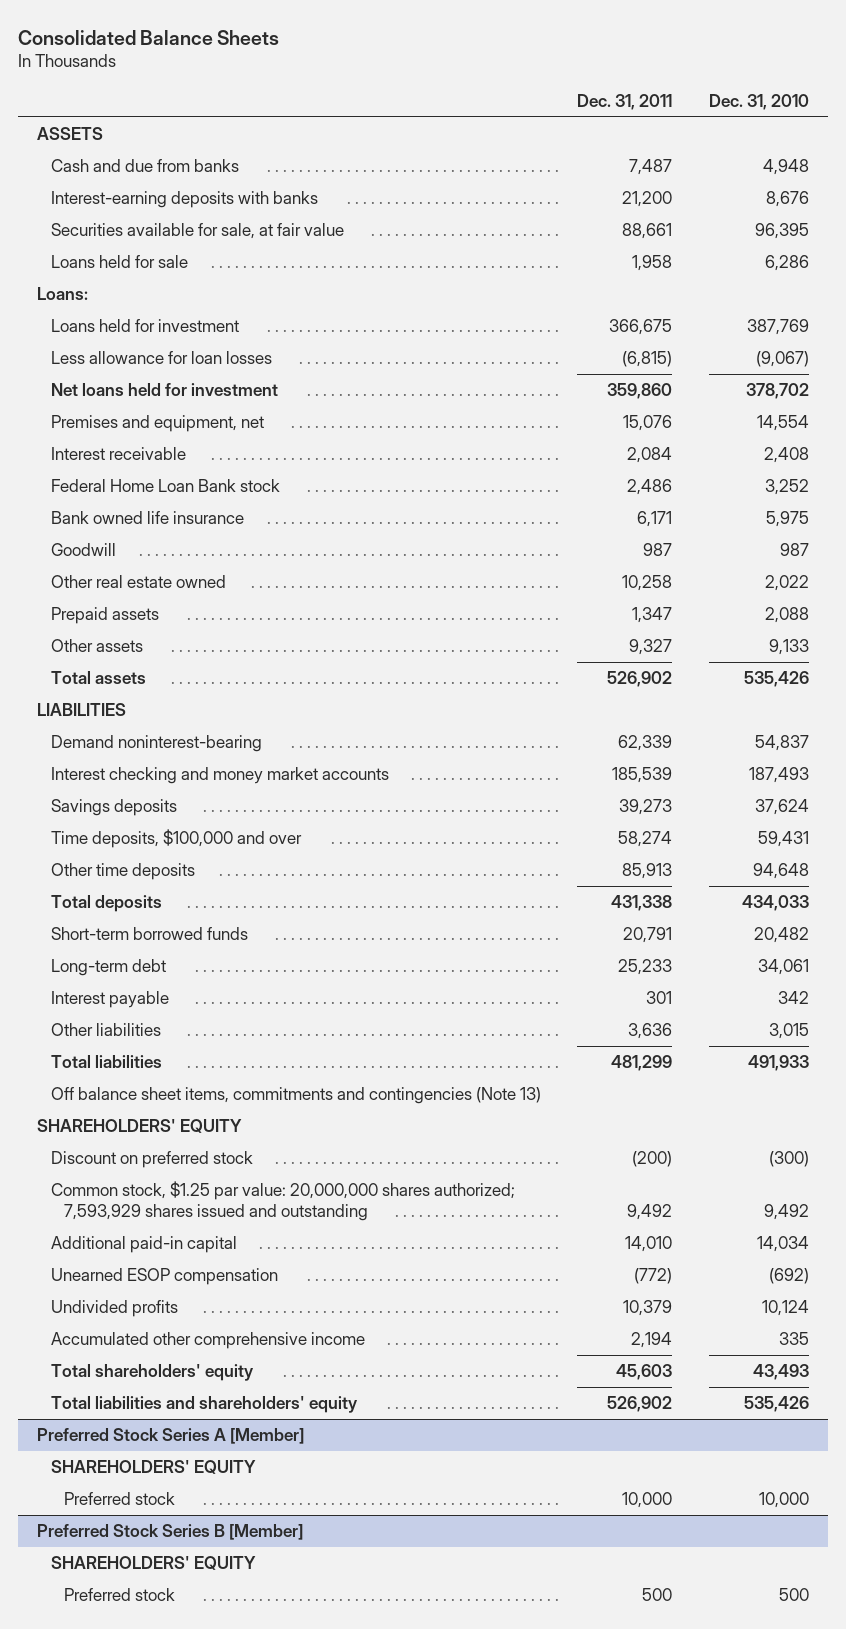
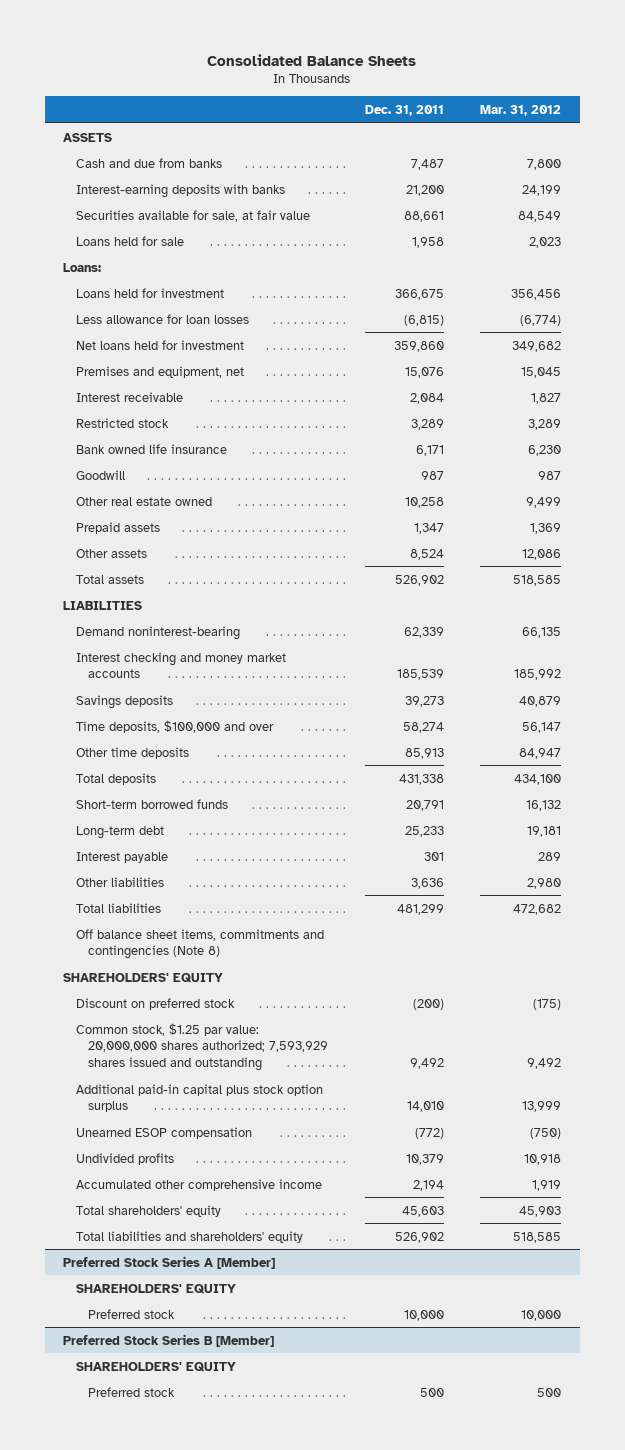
[709,93,810,110] Dec. 31, 2010 -> none
none -> [480,105,562,117] Mar. 31, 2012
[50,479,280,493] Federal Home Loan Bank stock -> none
none -> [75,417,169,428] Restricted stock
[629,639,673,656] 9,327 -> [409,548,444,560] 8,524
[50,1087,541,1105] Off balance sheet items, commitments and contingencies (Note 13) -> [75,928,324,960] Off balance sheet items, commitments and contingencies (Note 8)
[50,1236,237,1254] Additional paid-in capital -> [75,1083,323,1113] Additional paid-in capital plus stock option surplus

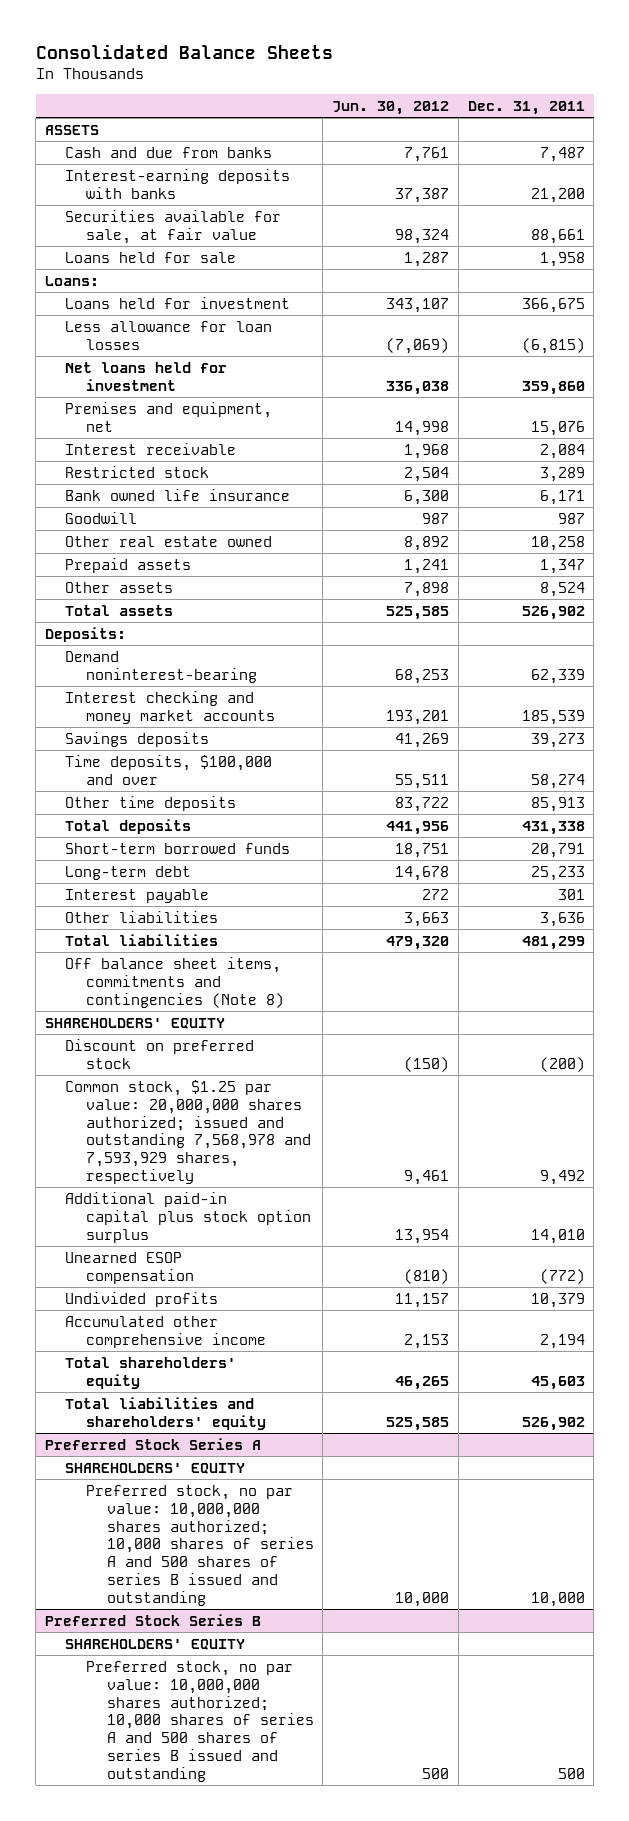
[480,105,562,117] Mar. 31, 2012 -> none
none -> [332,101,450,116] Jun. 30, 2012
[63,600,143,610] LIABILITIES -> none
none -> [44,626,126,642] Deposits:
[75,1022,328,1072] Common stock, $1.25 par value: 20,000,000 shares authorized; 7,593,929 shares issued and outstanding -> [65,1079,311,1185] Common stock, $1.25 par value: 20,000,000 shares authorized; issued and outstanding 7,568,978 and 7,593,929 shares, respectively
[63,1255,276,1269] Preferred Stock Series A [Member] -> [44,1437,261,1450] Preferred Stock Series A
[87,1308,175,1319] Preferred stock -> [85,1484,314,1606] Preferred stock, no par value: 10,000,000 shares authorized; 10,000 shares of series A and 500 shares of series B issued and outstanding
[63,1333,275,1347] Preferred Stock Series B [Member] -> [44,1613,261,1626] Preferred Stock Series B
[87,1386,175,1397] Preferred stock -> [85,1660,314,1782] Preferred stock, no par value: 10,000,000 shares authorized; 10,000 shares of series A and 500 shares of series B issued and outstanding

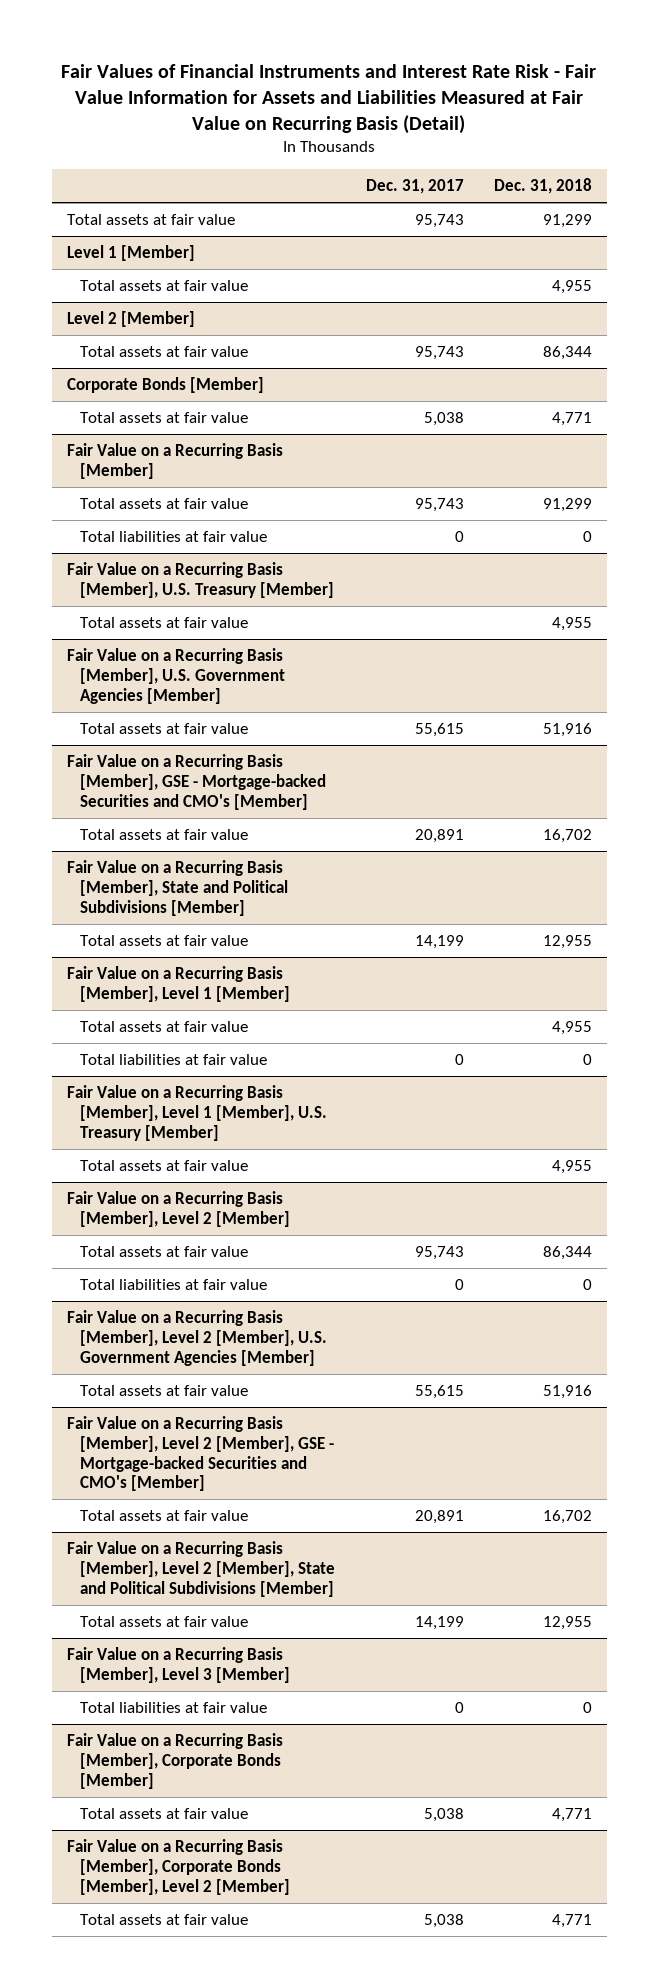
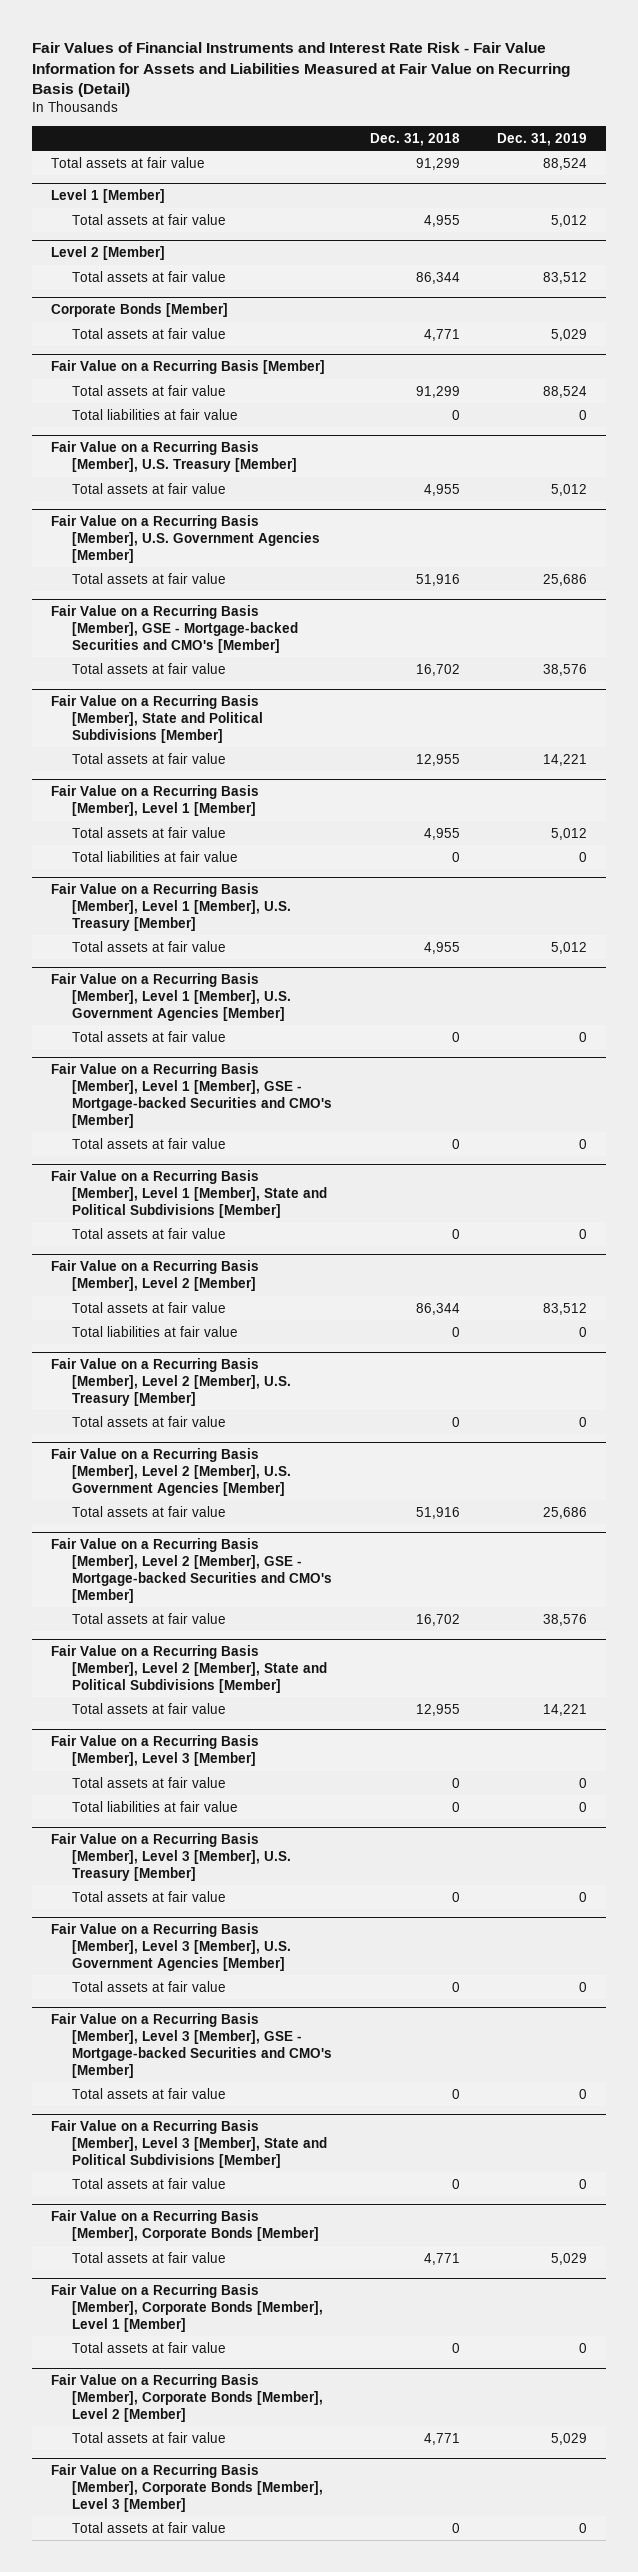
[365,179,464,195] Dec. 31, 2017 -> none
none -> [497,132,588,146] Dec. 31, 2019
none -> [50,973,292,1021] Fair Value on a Recurring Basis [Member], Level 1 [Member], U.S. Government Agencies [Member]
none -> [72,1030,227,1042] Total assets at fair value
none -> [50,1063,333,1128] Fair Value on a Recurring Basis [Member], Level 1 [Member], GSE - Mortgage-backed Securities and CMO's [Member]
none -> [72,1137,227,1149] Total assets at fair value
none -> [50,1170,328,1218] Fair Value on a Recurring Basis [Member], Level 1 [Member], State and Political Subdivisions [Member]
none -> [72,1227,227,1239] Total assets at fair value
none -> [50,1358,292,1406] Fair Value on a Recurring Basis [Member], Level 2 [Member], U.S. Treasury [Member]
none -> [72,1415,227,1427] Total assets at fair value
none -> [72,1776,227,1788] Total assets at fair value
none -> [50,1833,292,1881] Fair Value on a Recurring Basis [Member], Level 3 [Member], U.S. Treasury [Member]
none -> [72,1890,227,1902] Total assets at fair value
none -> [50,1923,292,1971] Fair Value on a Recurring Basis [Member], Level 3 [Member], U.S. Government Agencies [Member]
none -> [72,1980,227,1992] Total assets at fair value
none -> [50,2013,333,2078] Fair Value on a Recurring Basis [Member], Level 3 [Member], GSE - Mortgage-backed Securities and CMO's [Member]
none -> [72,2087,227,2099] Total assets at fair value
none -> [50,2120,328,2168] Fair Value on a Recurring Basis [Member], Level 3 [Member], State and Political Subdivisions [Member]
none -> [72,2177,227,2189] Total assets at fair value
none -> [50,2284,324,2332] Fair Value on a Recurring Basis [Member], Corporate Bonds [Member], Level 1 [Member]
none -> [72,2341,227,2353] Total assets at fair value
none -> [50,2464,324,2512] Fair Value on a Recurring Basis [Member], Corporate Bonds [Member], Level 3 [Member]
none -> [72,2521,227,2533] Total assets at fair value

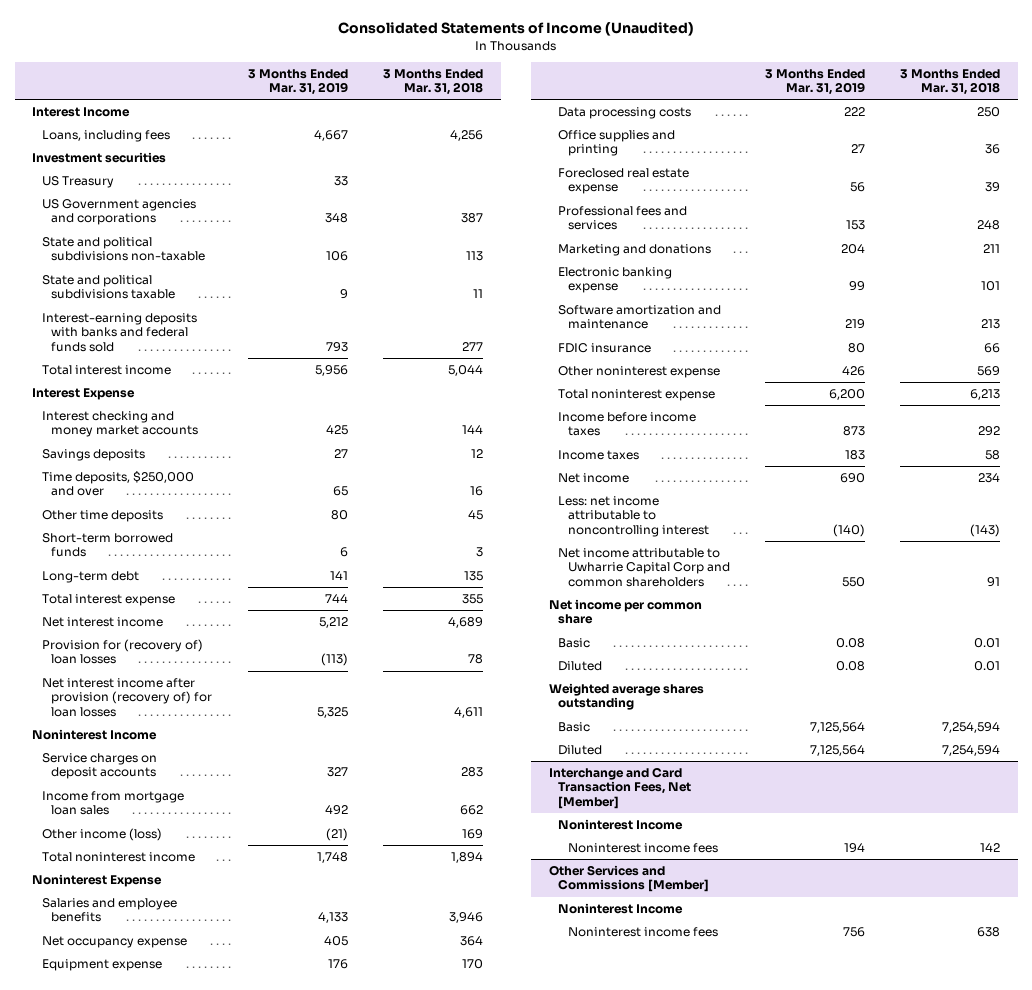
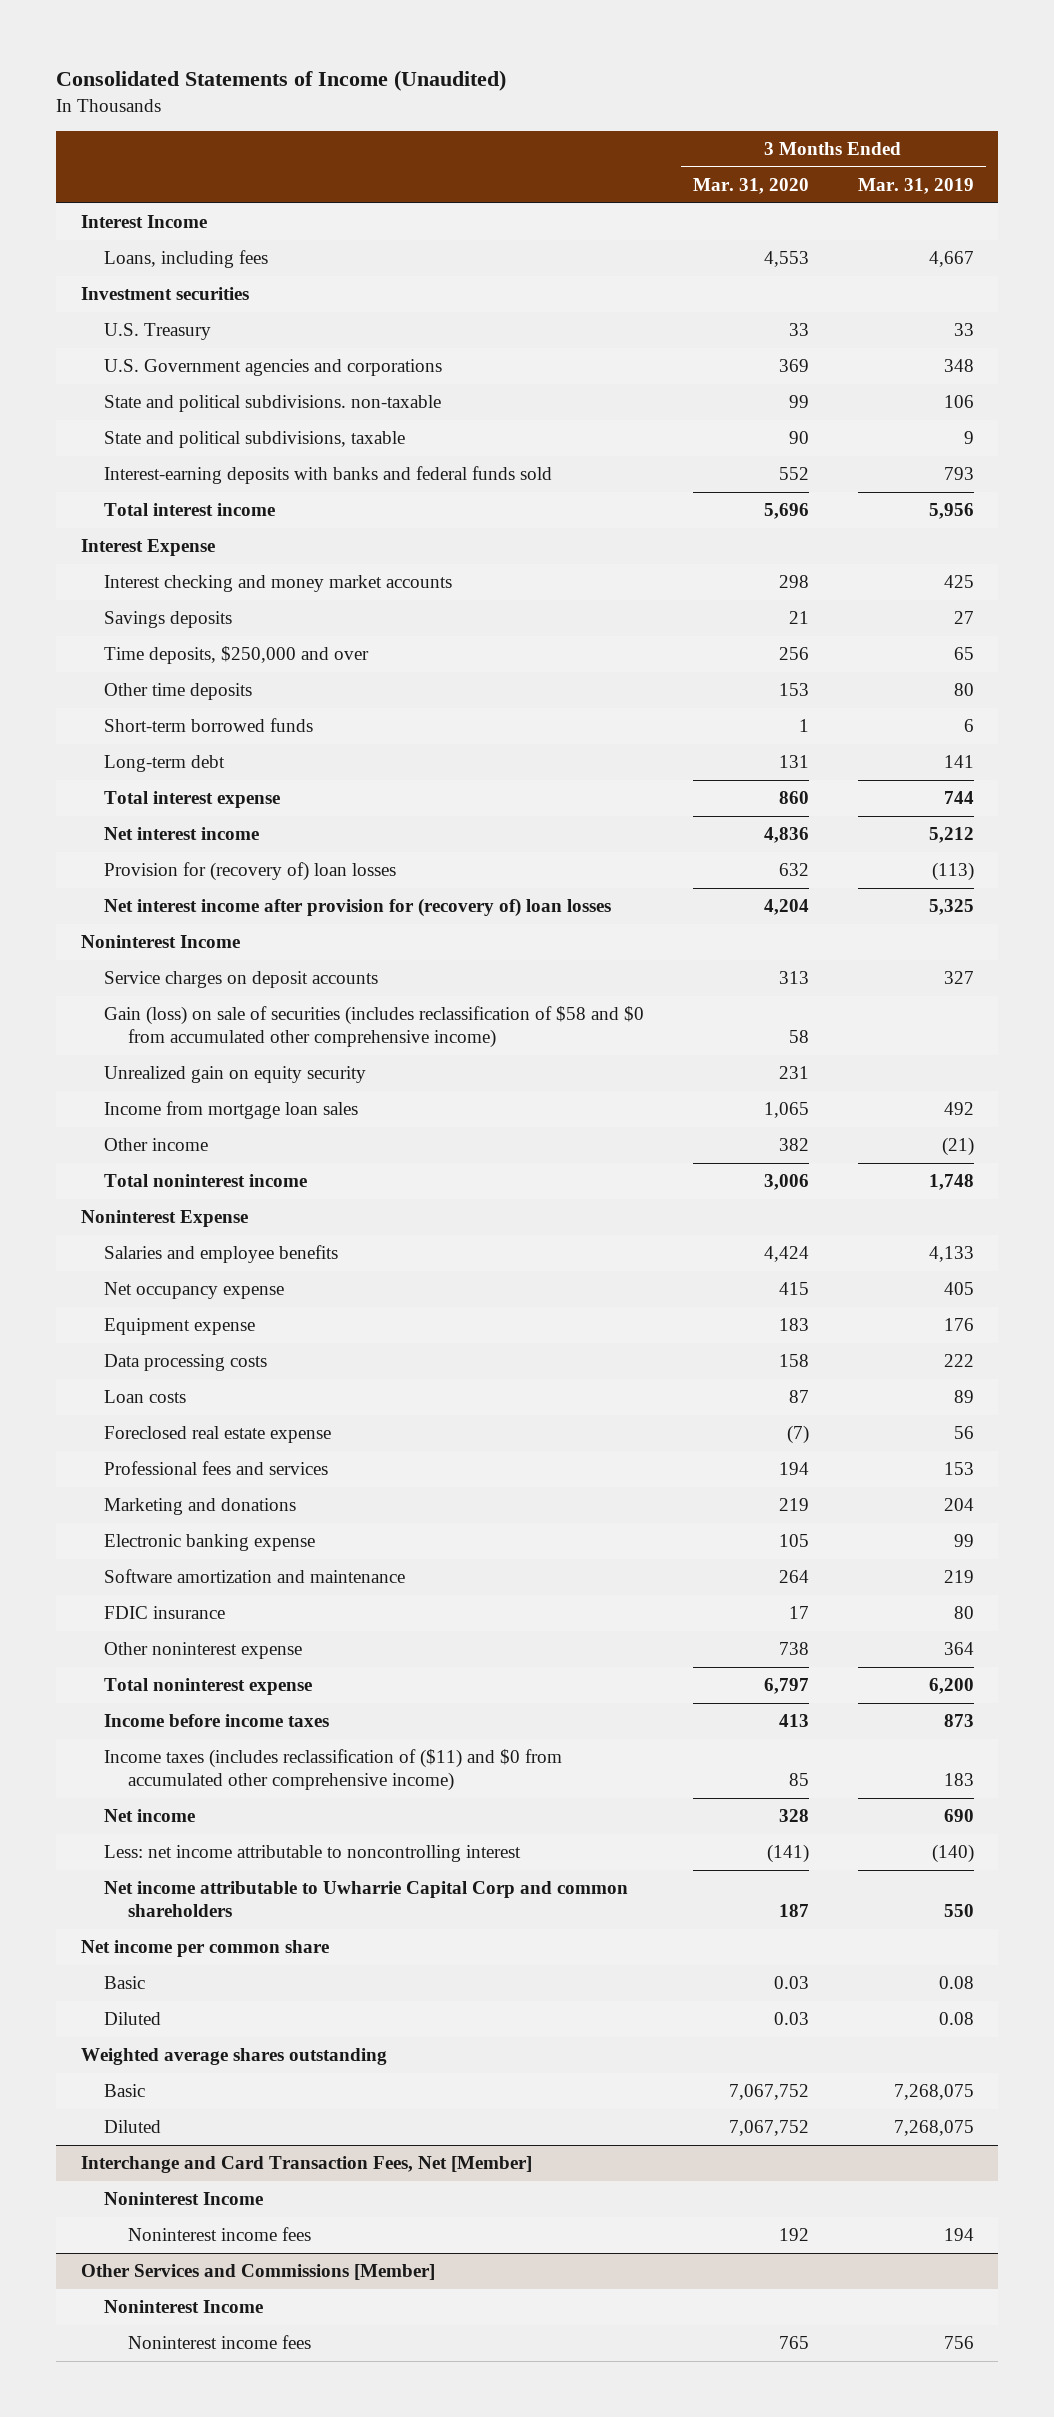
[383,68,484,96] 3 Months Ended Mar. 31, 2018 -> none
none -> [692,178,809,195] Mar. 31, 2020
[41,176,114,189] US Treasury -> [104,323,212,341] U.S. Treasury
[41,199,196,226] US Government agencies and corporations -> [104,359,443,377] U.S. Government agencies and corporations
[41,237,206,262] State and political subdivisions non-taxable -> [104,395,442,413] State and political subdivisions. non-taxable
[41,275,176,300] State and political subdivisions taxable -> [104,431,406,449] State and political subdivisions, taxable
[41,678,213,717] Net interest income after provision (recovery of) for loan losses -> [104,898,612,918] Net interest income after provision for (recovery of) loan losses
none -> [104,1006,645,1048] Gain (loss) on sale of securities (includes reclassification of $58 and $0 from accumulated other comprehensive income)
none -> [104,1066,367,1084] Unrealized gain on equity security
[41,828,162,842] Other income (loss) -> [104,1138,209,1152] Other income
[558,130,676,157] Office supplies and printing -> none
none -> [104,1390,187,1404] Loan costs
[842,366,866,377] 426 -> [943,1642,974,1656] 364
[558,450,640,461] Income taxes -> [104,1749,563,1791] Income taxes (includes reclassification of ($11) and $0 from accumulated other comprehensive income)
[810,722,866,734] 7,125,564 -> [893,2084,974,2101] 7,268,075
[810,745,866,757] 7,125,564 -> [893,2120,974,2137] 7,268,075

